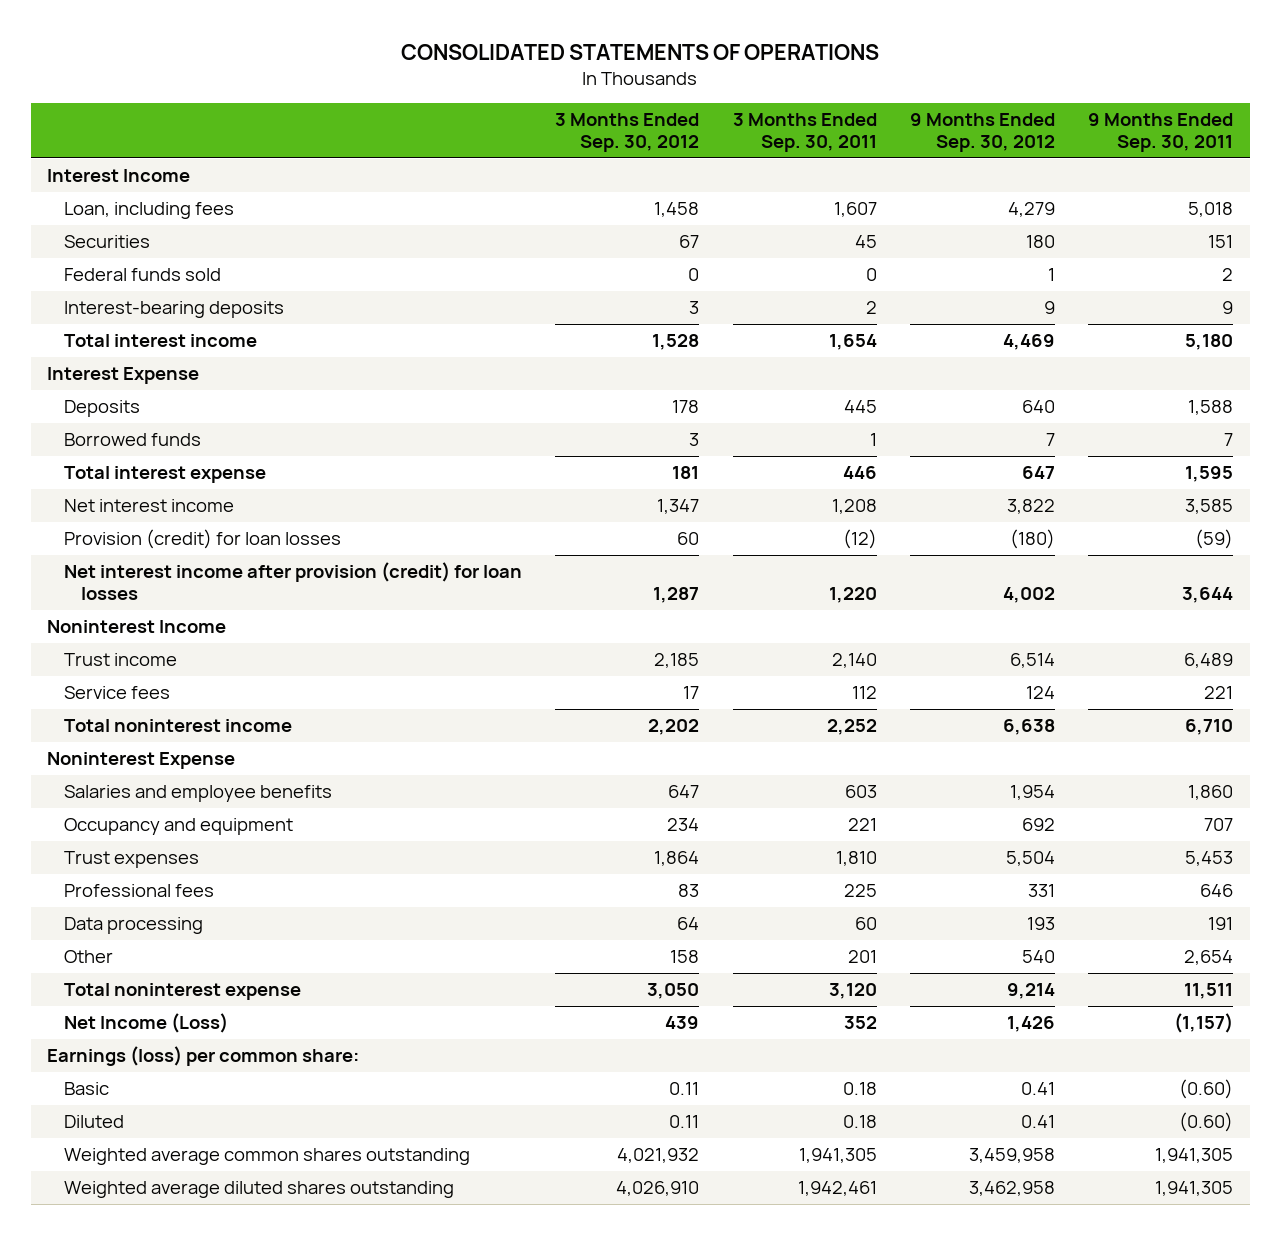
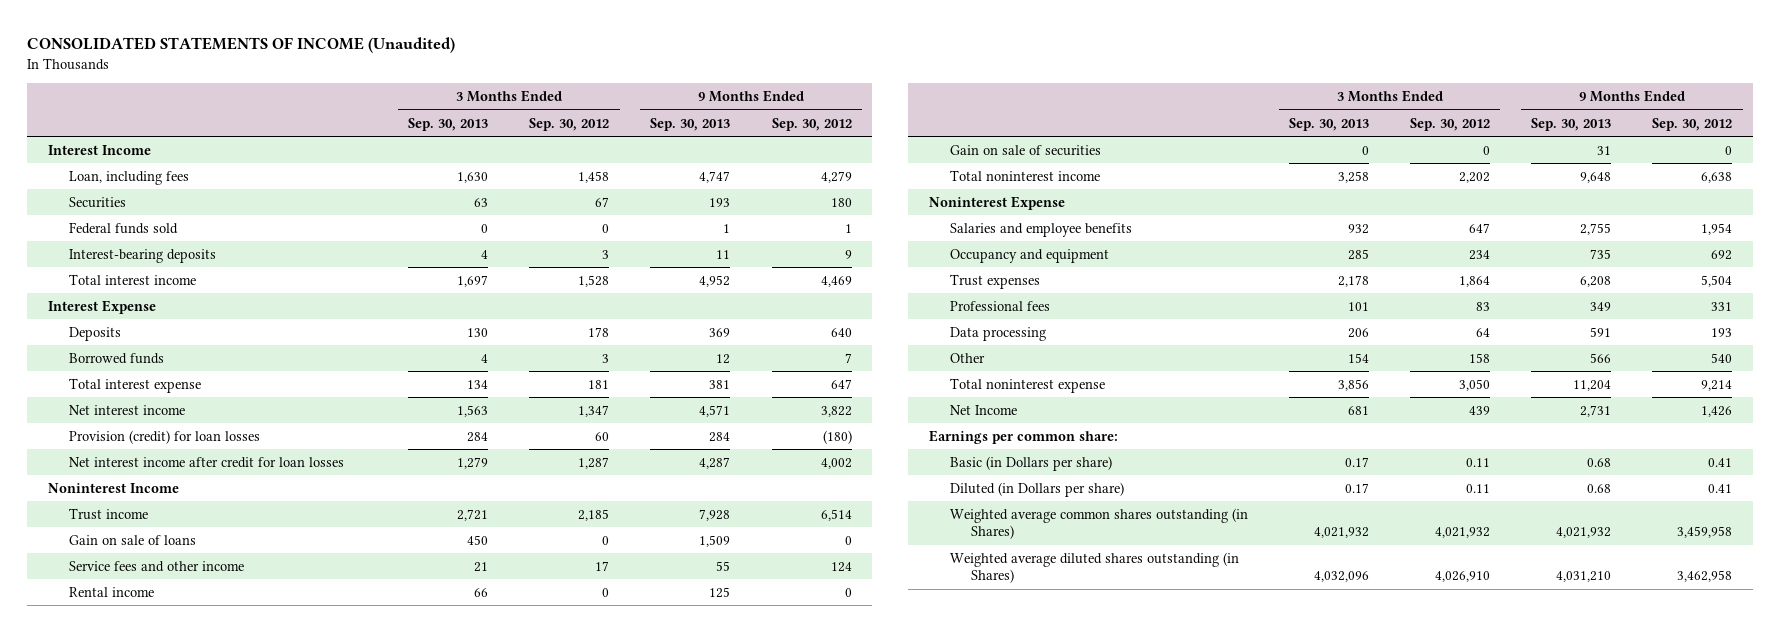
[401,43,880,60] CONSOLIDATED STATEMENTS OF OPERATIONS -> [27,37,456,54] CONSOLIDATED STATEMENTS OF INCOME (Unaudited)
[732,113,877,153] 3 Months Ended Sep. 30, 2011 -> none
[1088,113,1234,153] 9 Months Ended Sep. 30, 2011 -> none
none -> [408,117,489,131] Sep. 30, 2013
none -> [650,117,731,131] Sep. 30, 2013
[64,562,523,601] Net interest income after provision (credit) for loan losses -> [69,456,345,468] Net interest income after credit for loan losses
none -> [69,534,197,545] Gain on sale of loans
[64,686,171,700] Service fees -> [69,560,245,572] Service fees and other income
none -> [69,586,155,597] Rental income
none -> [949,144,1101,156] Gain on sale of securities
[64,1013,229,1034] Net Income (Loss) -> [949,404,1017,415] Net Income
[47,1046,360,1067] Earnings (loss) per common share: -> [928,429,1118,444] Earnings per common share:
[64,1082,110,1096] Basic -> [949,455,1112,471] Basic (in Dollars per share)
[64,1115,125,1129] Diluted -> [949,481,1124,497] Diluted (in Dollars per share)
[64,1148,471,1166] Weighted average common shares outstanding -> [949,507,1248,540] Weighted average common shares outstanding (in Shares)
[64,1181,455,1199] Weighted average diluted shares outstanding -> [949,551,1239,584] Weighted average diluted shares outstanding (in Shares)

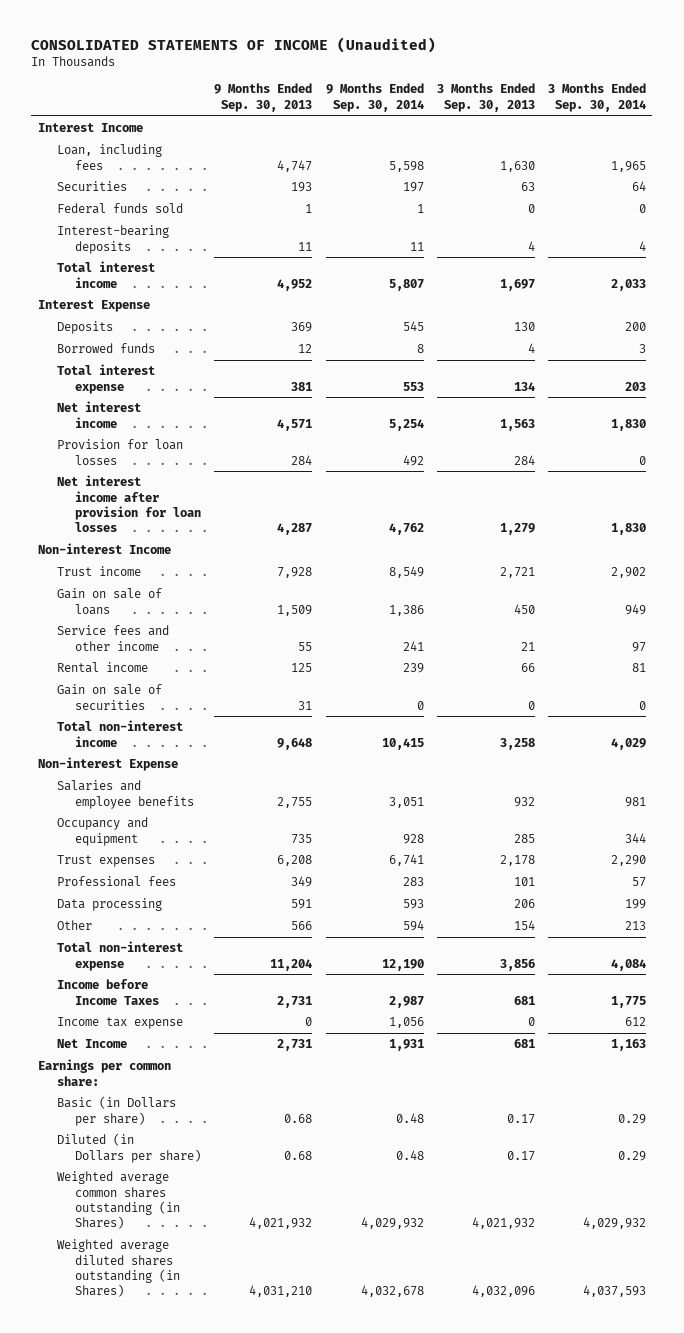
[529,117,610,131] Sep. 30, 2012 -> none
[771,117,852,131] Sep. 30, 2012 -> none
none -> [325,83,424,112] 9 Months Ended Sep. 30, 2014
none -> [547,83,646,112] 3 Months Ended Sep. 30, 2014
[47,482,179,493] Noninterest Income -> none
[69,429,261,444] Provision (credit) for loan losses -> [56,439,183,465] Provision for loan losses
[69,456,345,468] Net interest income after credit for loan losses -> [56,475,202,532] Net interest income after provision for loan losses
none -> [37,543,171,555] Non-interest Income
[928,195,1065,210] Noninterest Expense -> none
[949,169,1100,181] Total noninterest income -> [56,720,183,747] Total non-interest income
none -> [37,757,178,772] Non-interest Expense
[949,377,1105,393] Total noninterest expense -> [56,941,183,971] Total non-interest expense
none -> [56,979,160,1005] Income before Income Taxes
none -> [56,1017,183,1030] Income tax expense

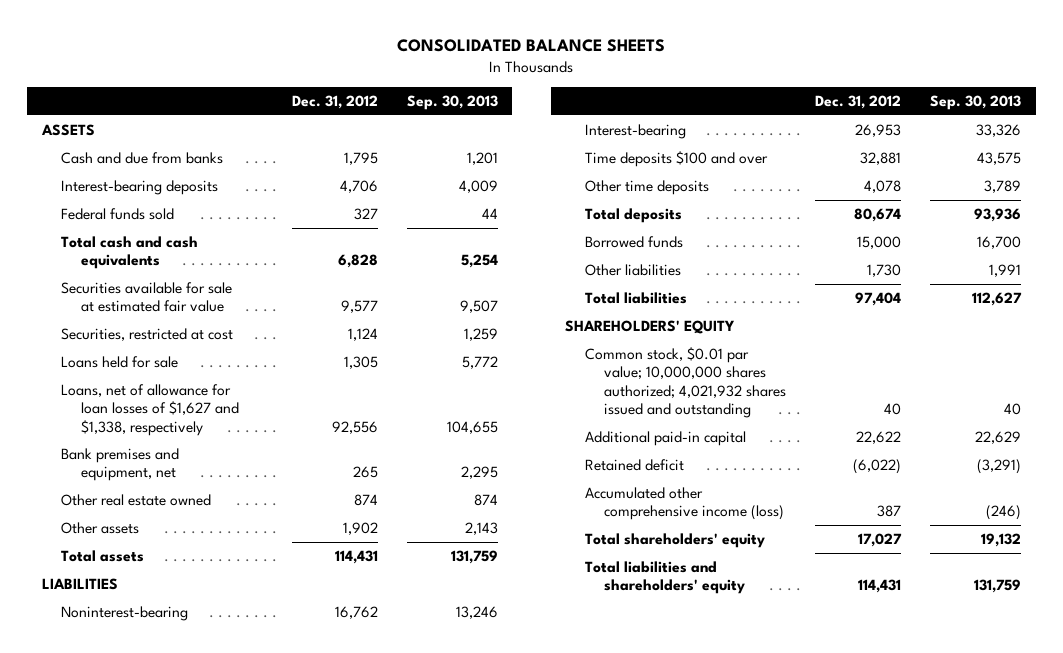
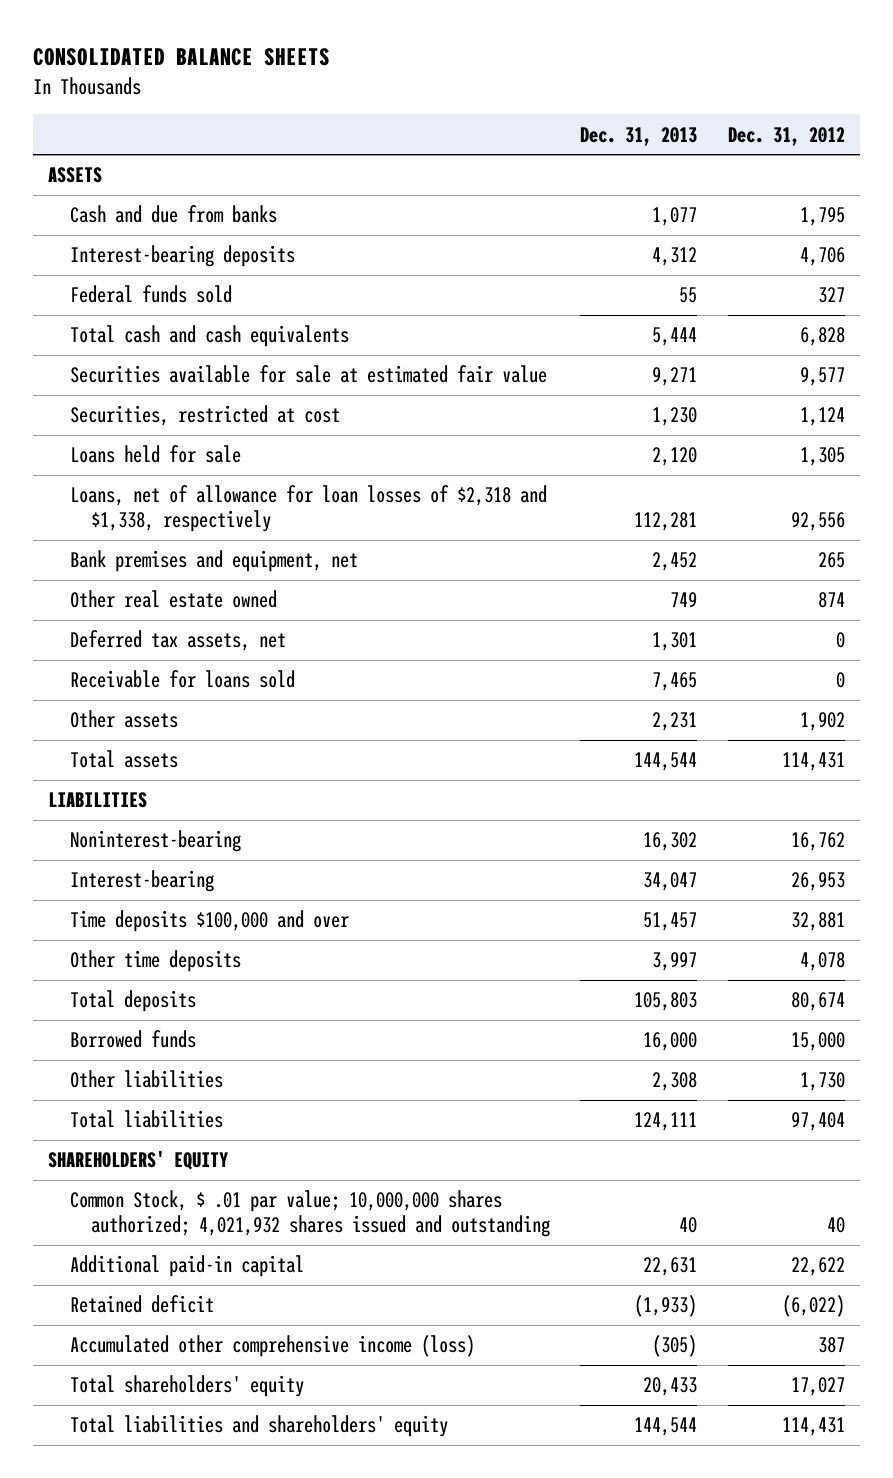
[406,94,498,110] Sep. 30, 2013 -> none
none -> [580,126,698,146] Dec. 31, 2013
[61,383,239,436] Loans, net of allowance for loan losses of $1,627 and $1,338, respectively -> [69,485,547,533] Loans, net of allowance for loan losses of $2,318 and $1,338, respectively
none -> [69,630,286,652] Deferred tax assets, net
none -> [69,670,295,689] Receivable for loans sold
[584,150,768,167] Time deposits $100 and over -> [69,910,349,933] Time deposits $100,000 and over
[584,346,787,419] Common stock, $0.01 par value; 10,000,000 shares authorized; 4,021,932 shares issued and outstanding -> [69,1190,551,1238] Common Stock, $ .01 par value; 10,000,000 shares authorized; 4,021,932 shares issued and outstanding

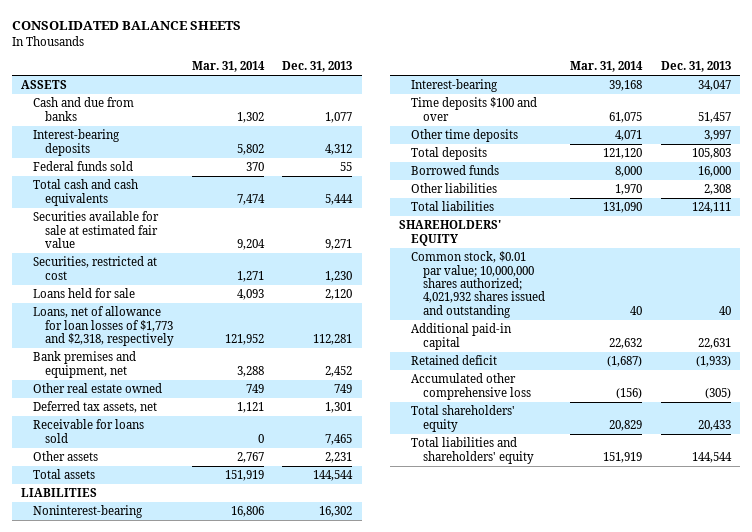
[727,126,845,146] Dec. 31, 2012 -> none
none -> [192,61,266,73] Mar. 31, 2014
[69,485,547,533] Loans, net of allowance for loan losses of $2,318 and $1,338, respectively -> [33,306,175,347] Loans, net of allowance for loan losses of $1,773 and $2,318, respectively
[69,910,349,933] Time deposits $100,000 and over -> [411,97,538,121] Time deposits $100 and over
[69,1190,551,1238] Common Stock, $ .01 par value; 10,000,000 shares authorized; 4,021,932 shares issued and outstanding -> [411,251,546,318] Common stock, $0.01 par value; 10,000,000 shares authorized; 4,021,932 shares issued and outstanding
[69,1335,475,1358] Accumulated other comprehensive income (loss) -> [411,373,532,400] Accumulated other comprehensive loss

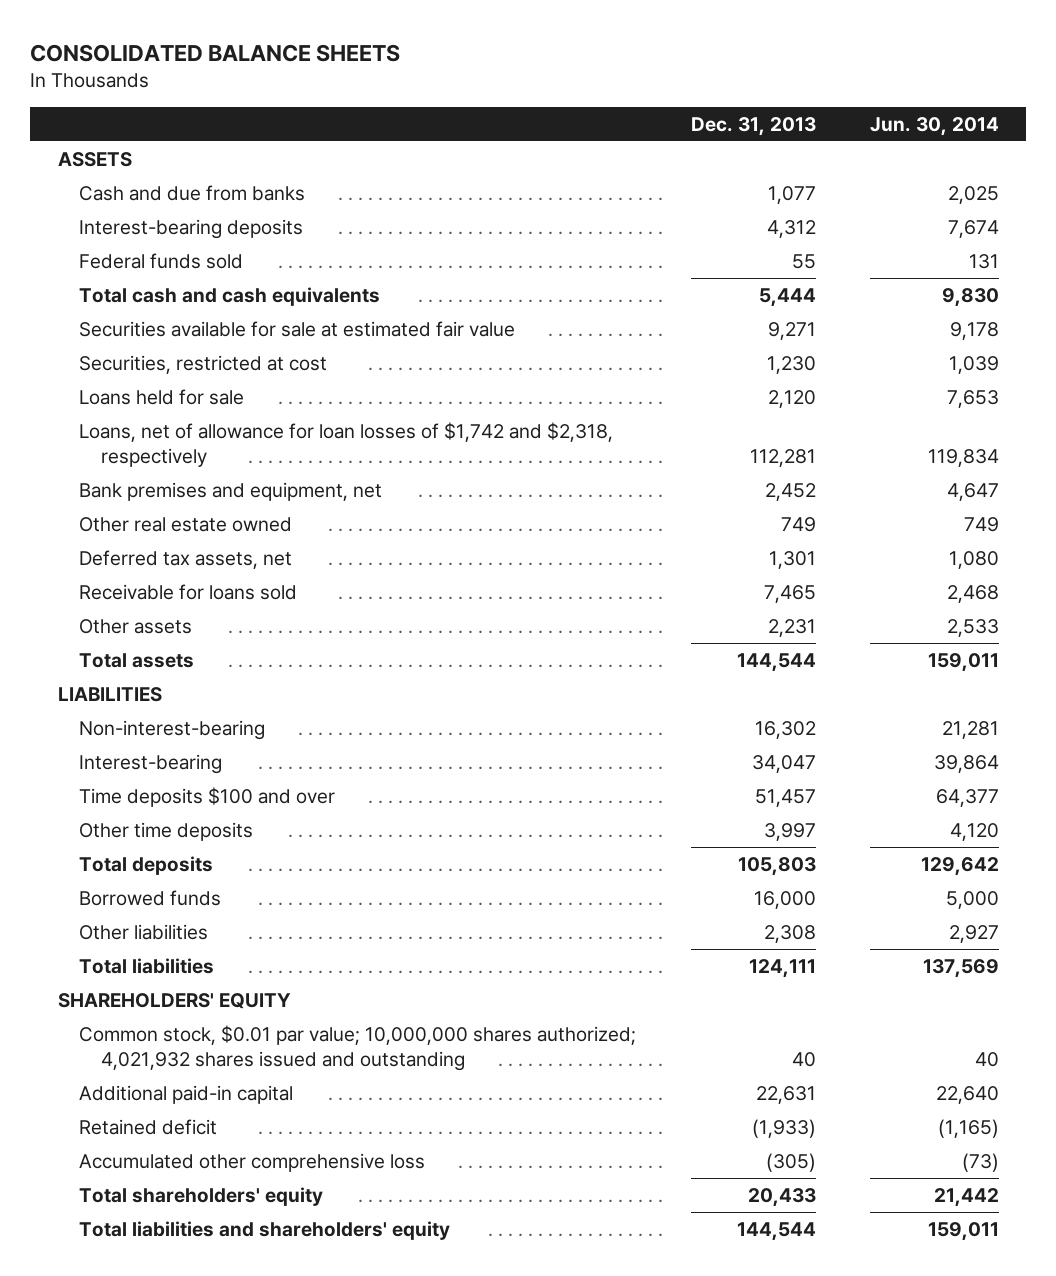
[192,61,266,73] Mar. 31, 2014 -> none
none -> [869,116,999,136] Jun. 30, 2014
[33,306,175,347] Loans, net of allowance for loan losses of $1,773 and $2,318, respectively -> [79,421,614,467] Loans, net of allowance for loan losses of $1,742 and $2,318, respectively
[33,505,144,519] Noninterest-bearing -> [79,719,266,740] Non-interest-bearing

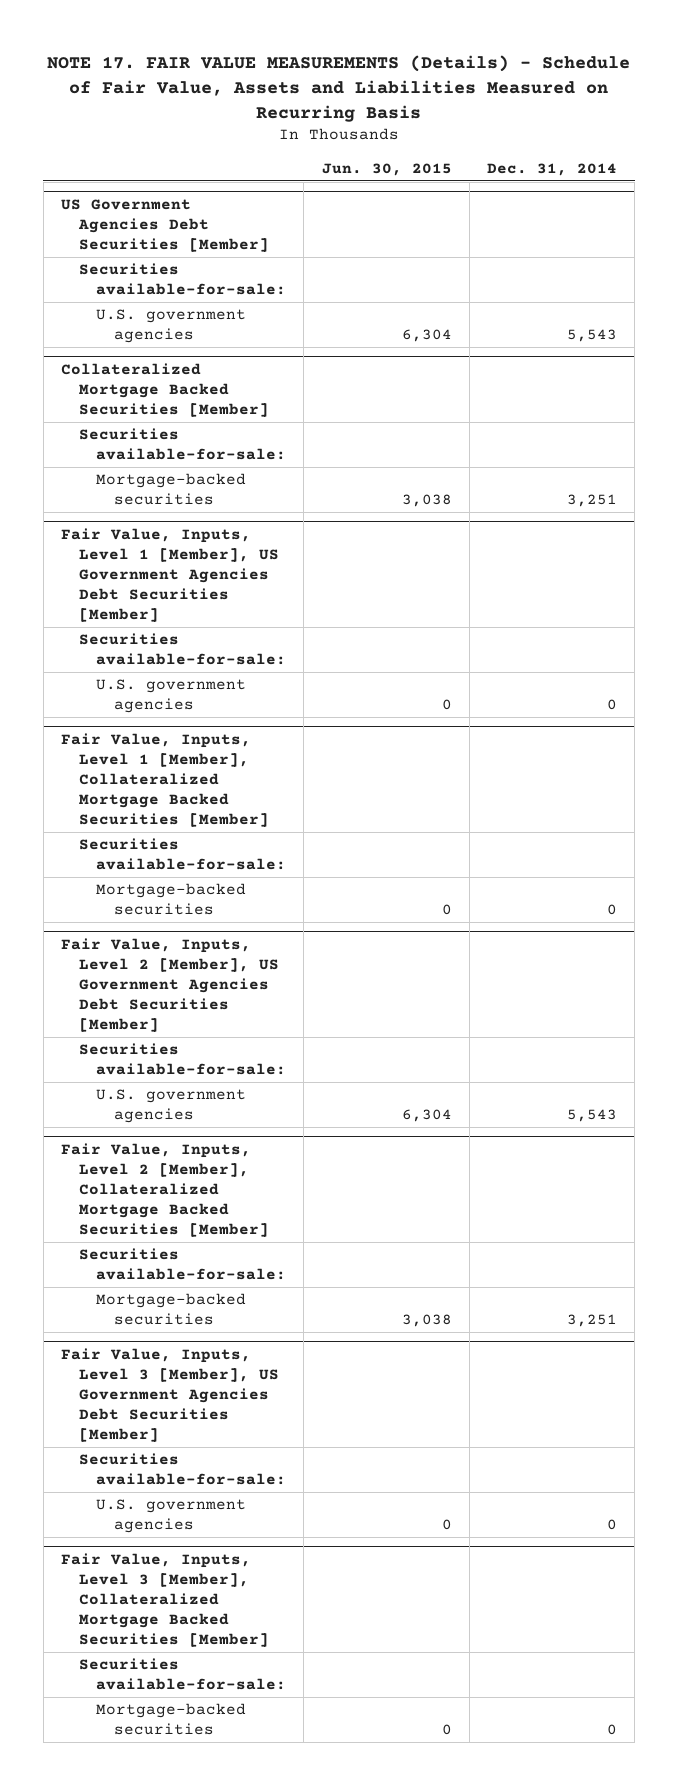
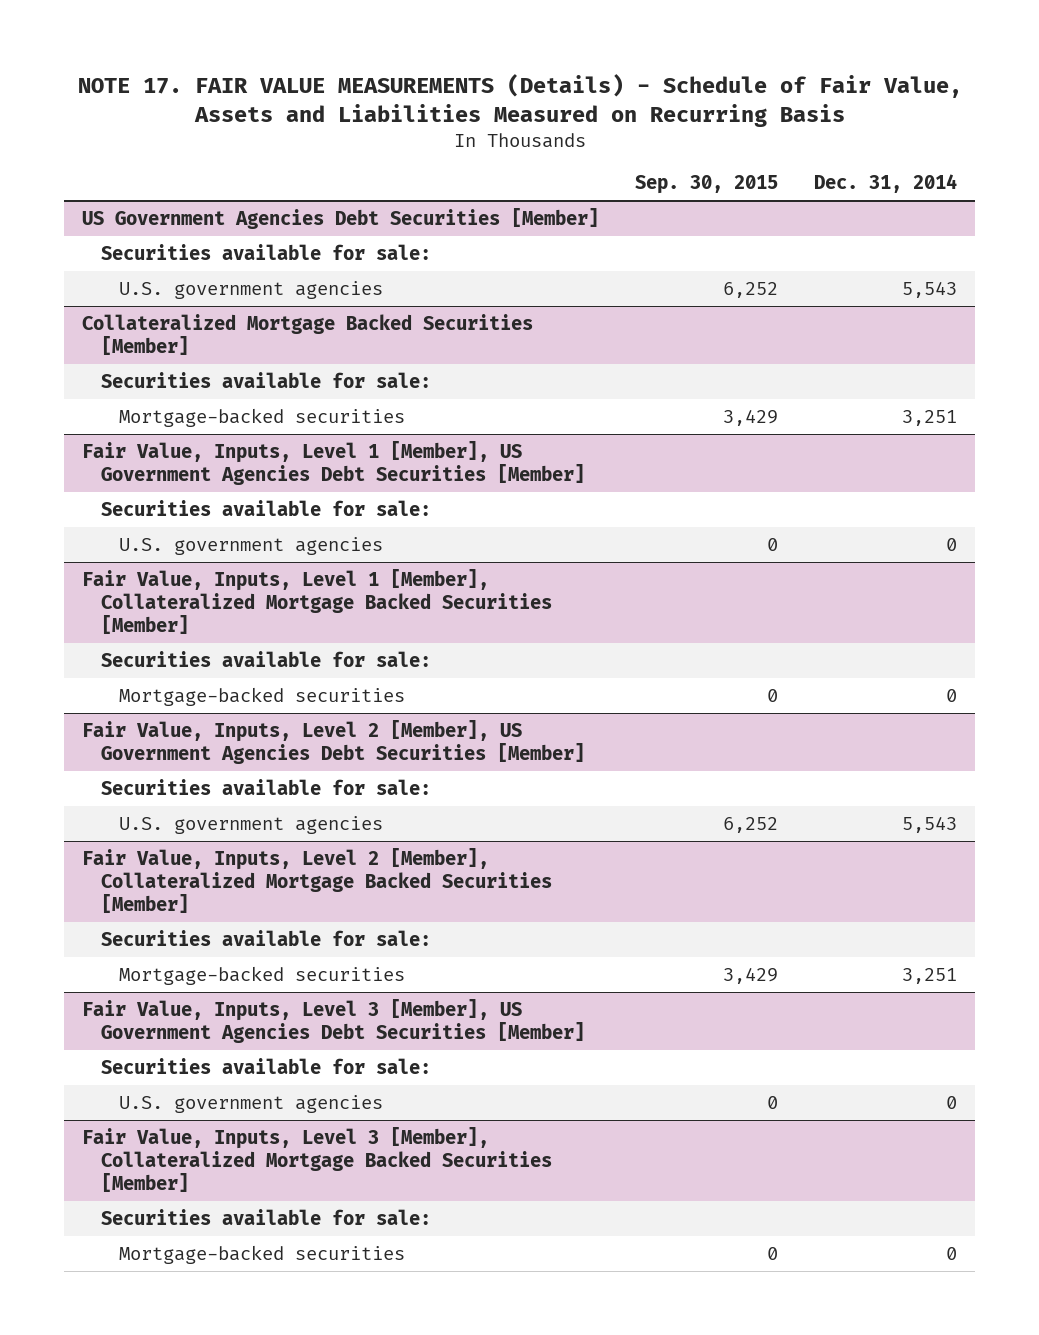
[321,162,452,176] Jun. 30, 2015 -> none
none -> [635,175,779,195] Sep. 30, 2015
[78,263,287,296] Securities available-for-sale: -> [100,243,431,260] Securities available for sale:
[78,428,287,461] Securities available-for-sale: -> [100,371,431,388] Securities available for sale:
[78,633,287,666] Securities available-for-sale: -> [100,499,431,516] Securities available for sale:
[78,838,287,871] Securities available-for-sale: -> [100,650,431,667] Securities available for sale:
[78,1043,287,1076] Securities available-for-sale: -> [100,778,431,795] Securities available for sale:
[78,1248,287,1281] Securities available-for-sale: -> [100,929,431,946] Securities available for sale:
[78,1453,287,1486] Securities available-for-sale: -> [100,1057,431,1074] Securities available for sale:
[78,1658,287,1691] Securities available-for-sale: -> [100,1208,431,1225] Securities available for sale:

